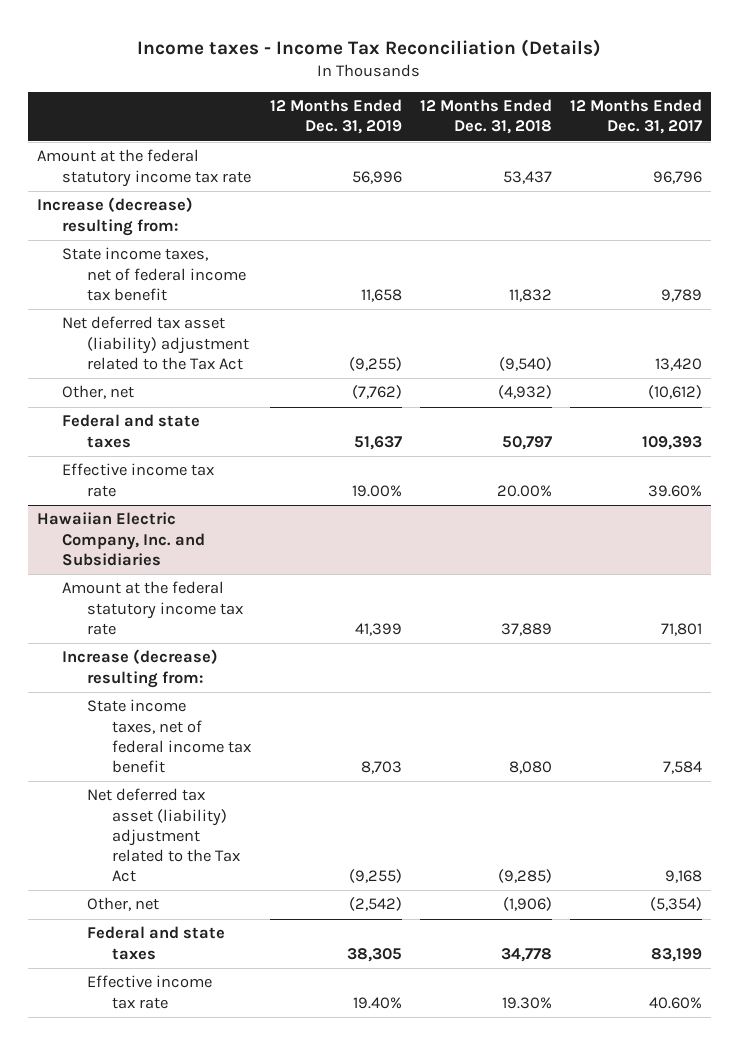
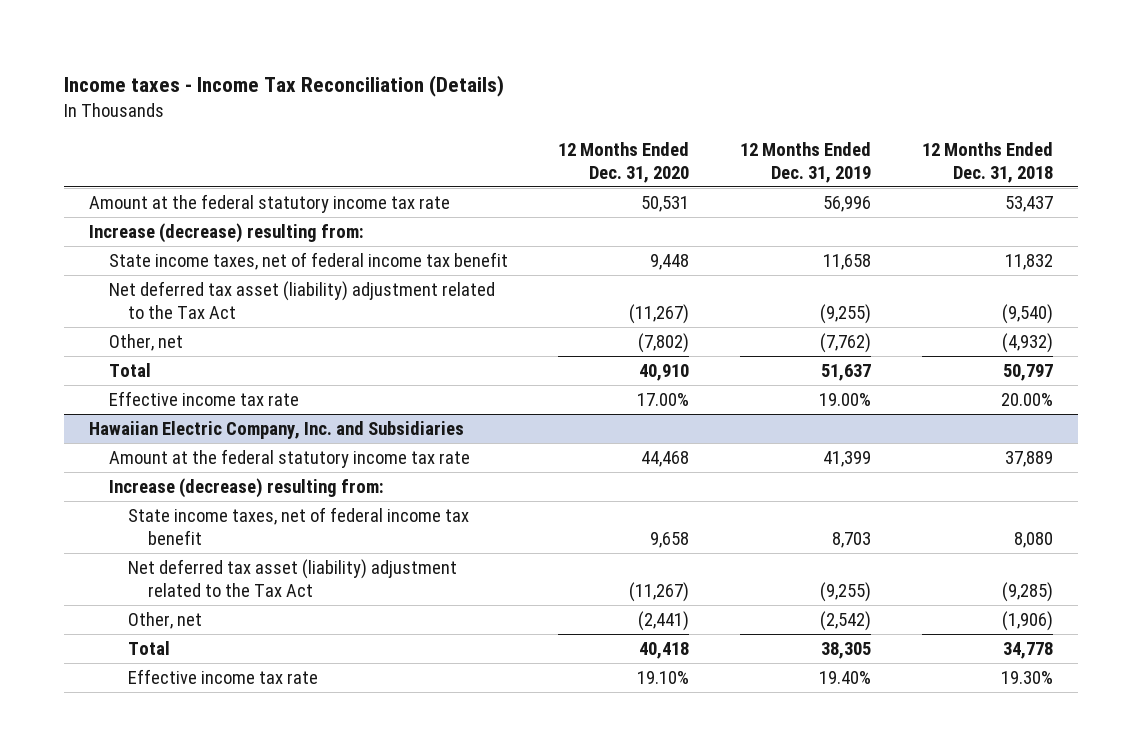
[569,99,702,135] 12 Months Ended Dec. 31, 2017 -> none
none -> [558,141,690,183] 12 Months Ended Dec. 31, 2020
[62,414,201,448] Federal and state taxes -> [108,363,151,378] Total
[87,926,226,960] Federal and state taxes -> [128,641,171,656] Total

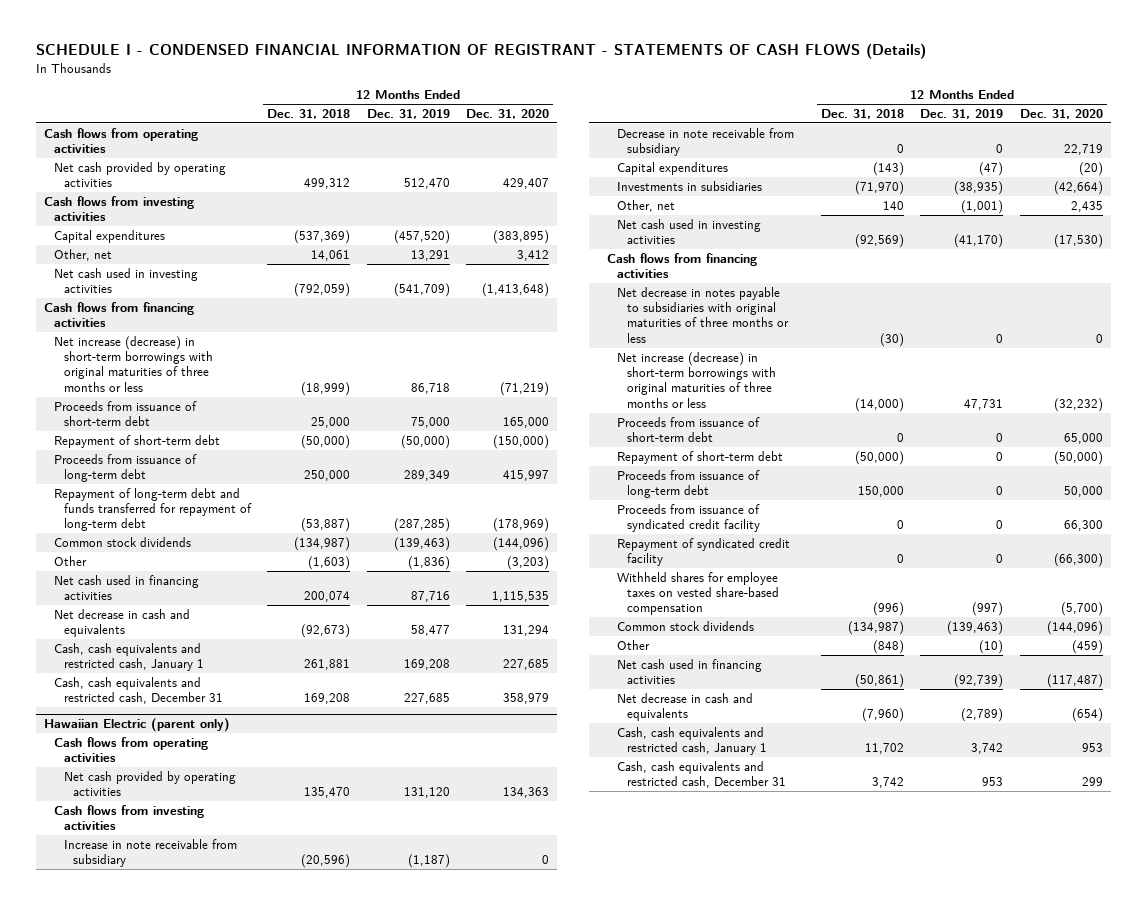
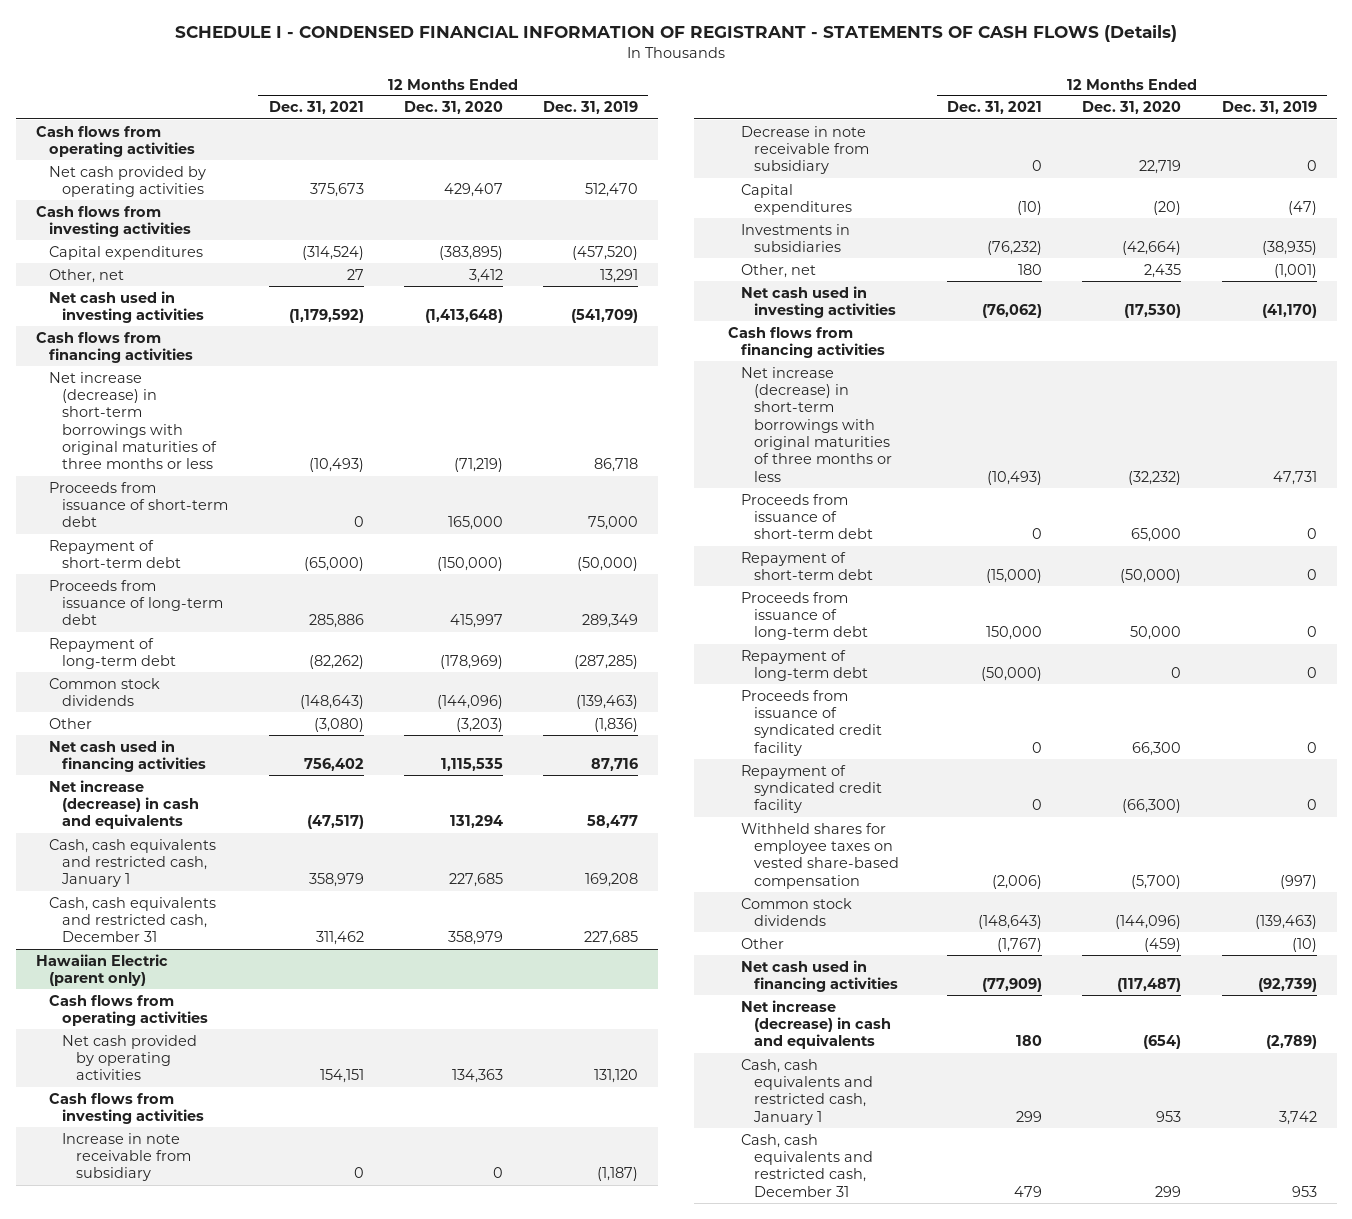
[267,108,351,119] Dec. 31, 2018 -> none
none -> [268,101,364,115] Dec. 31, 2021
[53,487,252,532] Repayment of long-term debt and funds transferred for repayment of long-term debt -> [49,637,177,669] Repayment of long-term debt
[53,608,190,638] Net decrease in cash and equivalents -> [49,779,200,830] Net increase (decrease) in cash and equivalents
[617,286,790,343] Net decrease in notes payable to subsidiaries with original maturities of three months or less -> none
none -> [741,649,869,681] Repayment of long-term debt
[617,692,754,722] Net decrease in cash and equivalents -> [741,999,892,1050] Net increase (decrease) in cash and equivalents

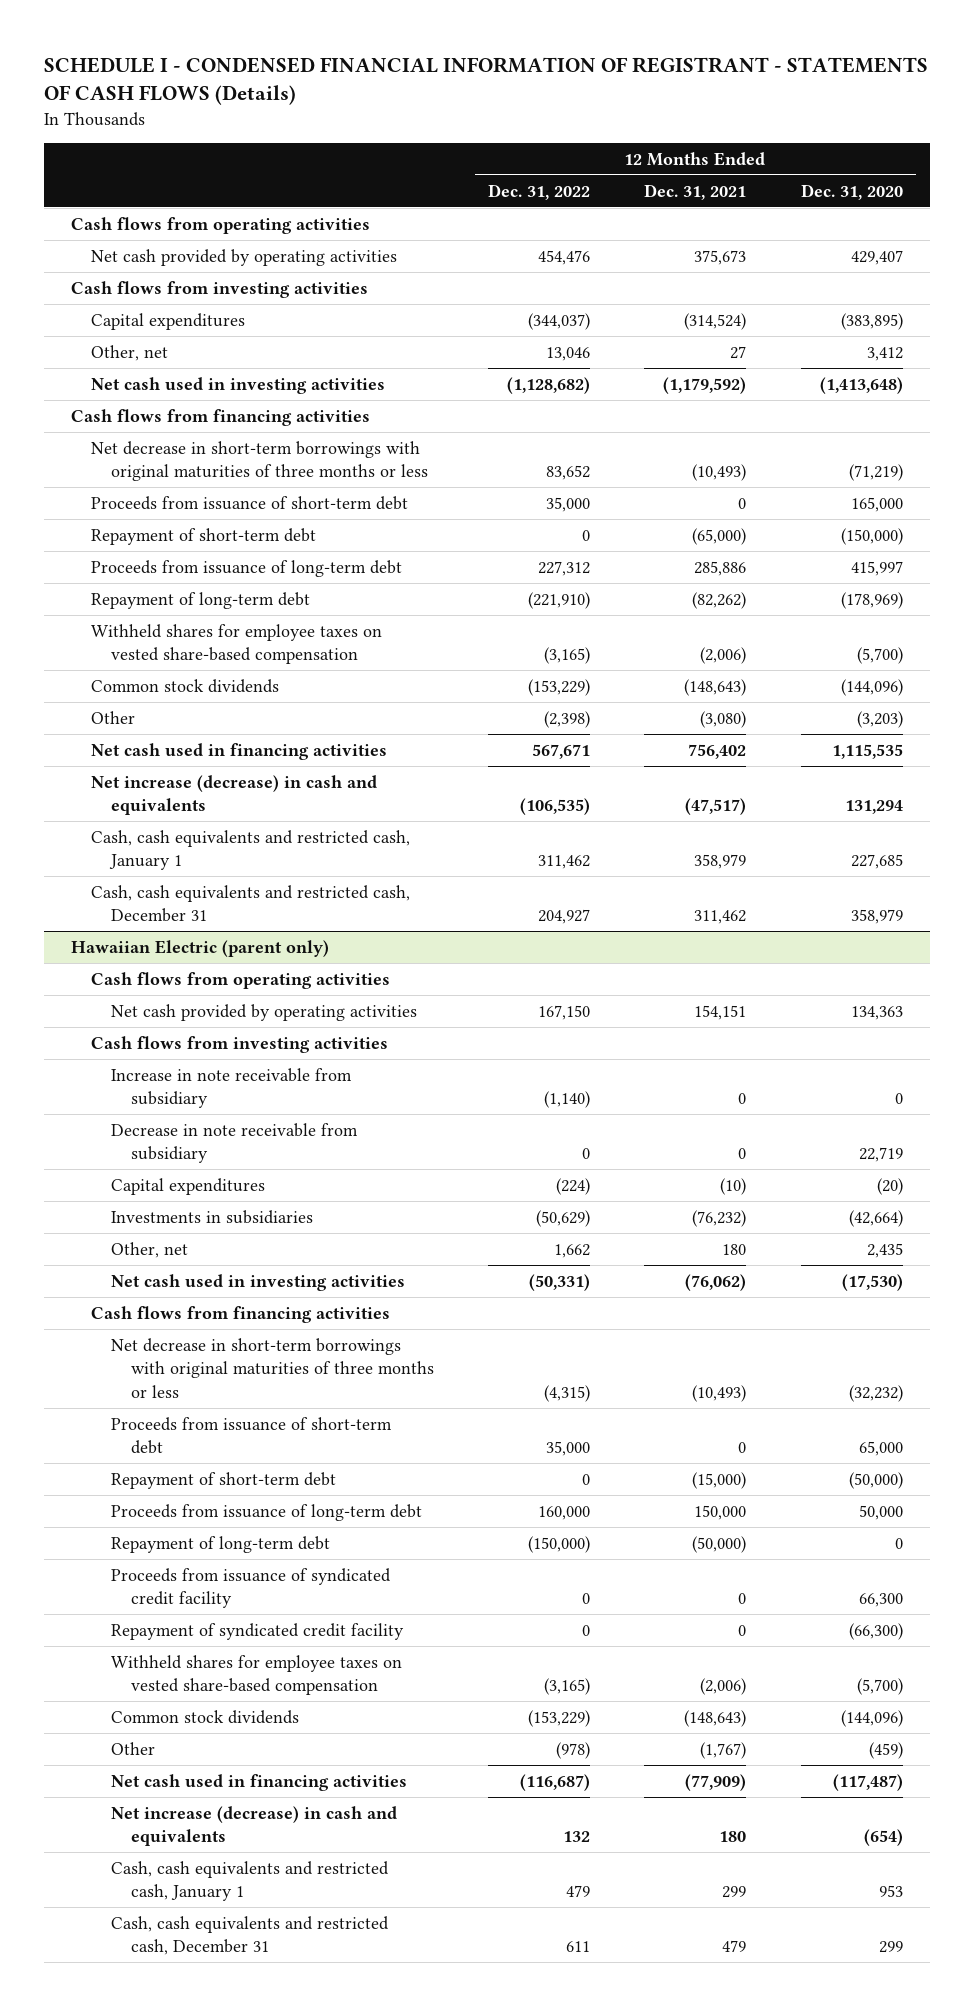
[542,101,638,115] Dec. 31, 2019 -> none
none -> [488,183,591,200] Dec. 31, 2022
[49,371,218,470] Net increase (decrease) in short-term borrowings with original maturities of three months or less -> [90,440,429,482] Net decrease in short-term borrowings with original maturities of three months or less
none -> [90,623,382,665] Withheld shares for employee taxes on vested share-based compensation
[741,366,893,482] Net increase (decrease) in short-term borrowings with original maturities of three months or less -> [111,1337,435,1398] Net decrease in short-term borrowings with original maturities of three months or less

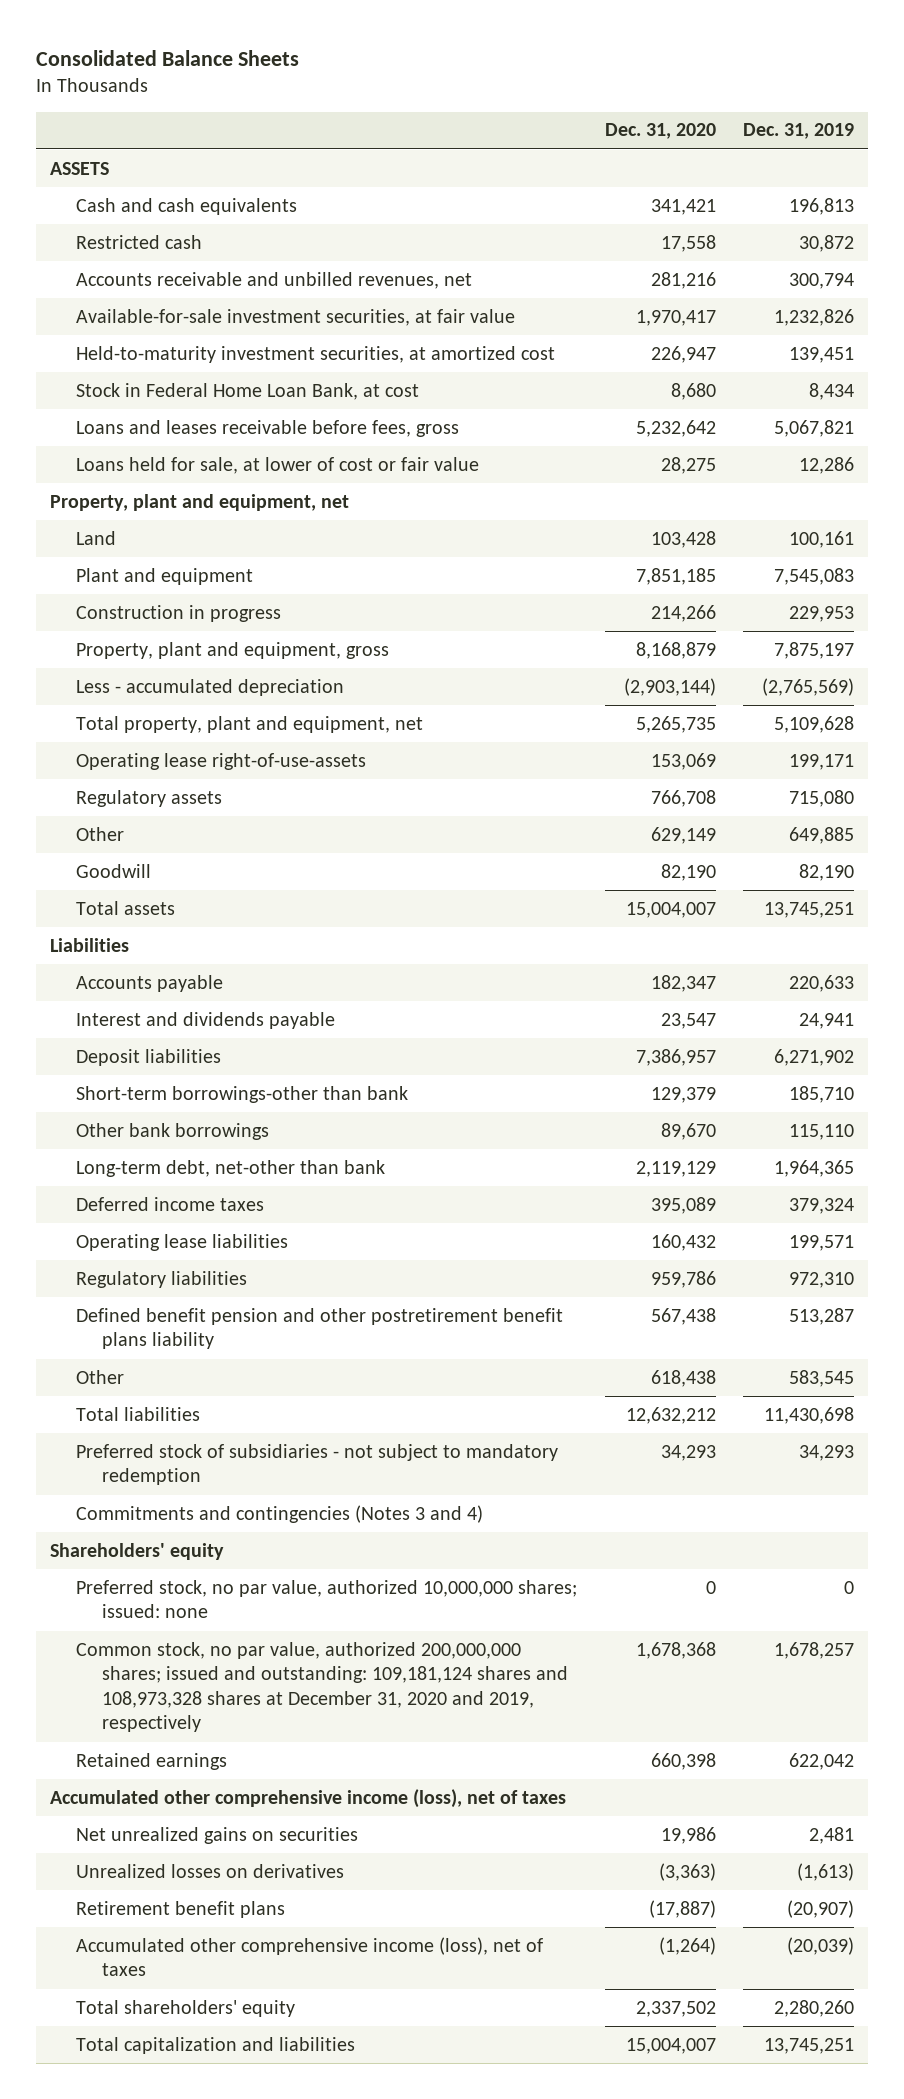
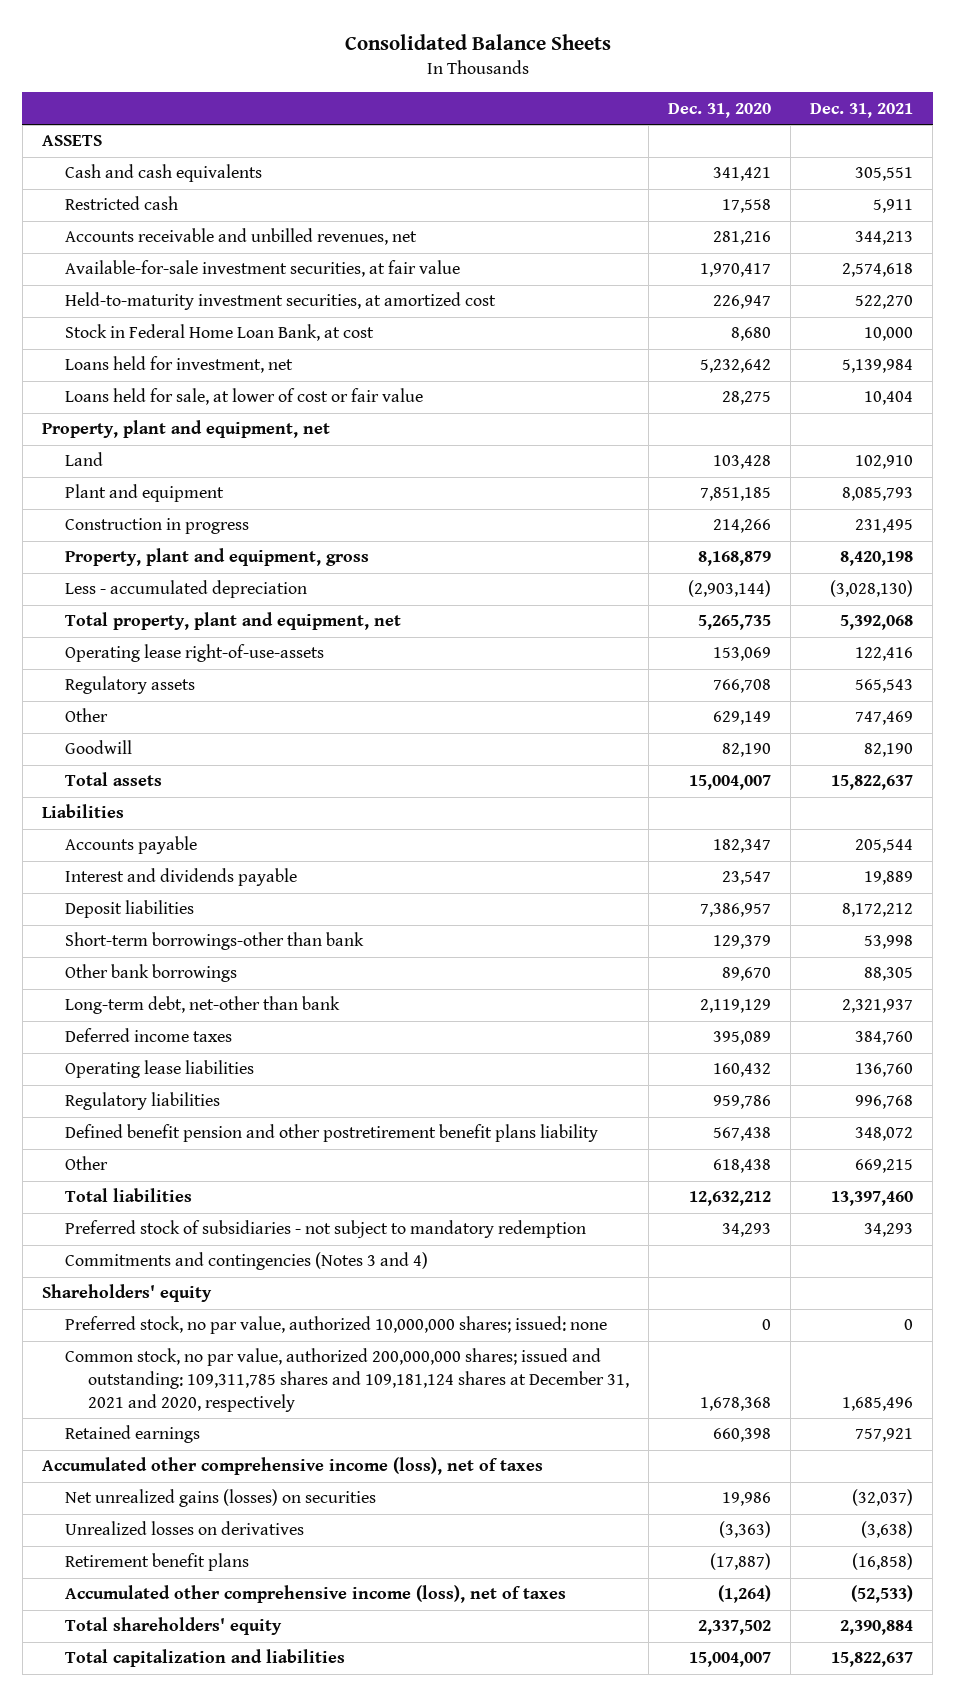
[743,123,855,140] Dec. 31, 2019 -> none
none -> [810,102,914,118] Dec. 31, 2021
[75,419,459,437] Loans and leases receivable before fees, gross -> [64,356,293,374] Loans held for investment, net
[75,1641,568,1733] Common stock, no par value, authorized 200,000,000 shares; issued and outstanding: 109,181,124 shares and 108,973,328 shares at December 31, 2020 and 2019, respectively -> [64,1348,629,1412] Common stock, no par value, authorized 200,000,000 shares; issued and outstanding: 109,311,785 shares and 109,181,124 shares at December 31, 2021 and 2020, respectively
[75,1826,358,1844] Net unrealized gains on securities -> [64,1489,376,1508] Net unrealized gains (losses) on securities

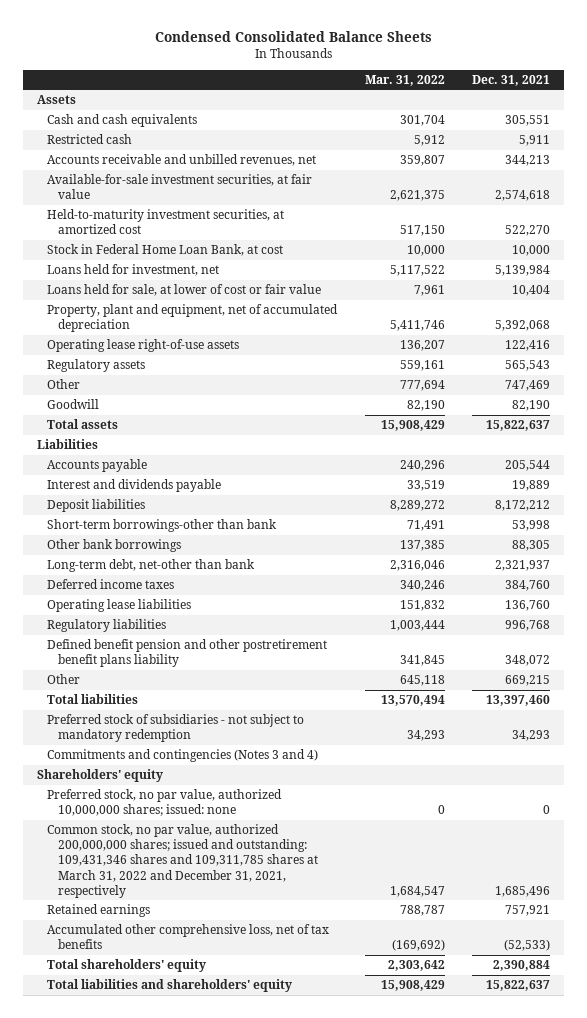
[344,34,611,51] Consolidated Balance Sheets -> [154,30,432,42] Condensed Consolidated Balance Sheets
[667,102,771,118] Dec. 31, 2020 -> none
none -> [364,74,445,86] Mar. 31, 2022
[42,135,103,147] ASSETS -> [36,95,76,105] Assets
[42,420,331,439] Property, plant and equipment, net -> none
[64,452,103,467] Land -> none
[64,484,224,503] Plant and equipment -> none
[64,518,249,535] Construction in progress -> none
[64,548,369,567] Property, plant and equipment, gross -> none
[64,580,307,599] Less - accumulated depreciation -> none
[64,612,401,631] Total property, plant and equipment, net -> [47,304,339,333] Property, plant and equipment, net of accumulated depreciation
[64,644,324,663] Operating lease right-of-use-assets -> [47,339,240,353] Operating lease right-of-use assets
[64,1348,629,1412] Common stock, no par value, authorized 200,000,000 shares; issued and outstanding: 109,311,785 shares and 109,181,124 shares at December 31, 2021 and 2020, respectively -> [47,824,318,898] Common stock, no par value, authorized 200,000,000 shares; issued and outstanding: 109,431,346 shares and 109,311,785 shares at March 31, 2022 and December 31, 2021, respectively
[42,1457,544,1476] Accumulated other comprehensive income (loss), net of taxes -> none
[64,1489,376,1508] Net unrealized gains (losses) on securities -> none
[64,1521,304,1536] Unrealized losses on derivatives -> none
[64,1553,249,1572] Retirement benefit plans -> none
[64,1585,566,1604] Accumulated other comprehensive income (loss), net of taxes -> [47,924,330,950] Accumulated other comprehensive loss, net of tax benefits
[64,1649,345,1668] Total capitalization and liabilities -> [47,979,293,993] Total liabilities and shareholders' equity

